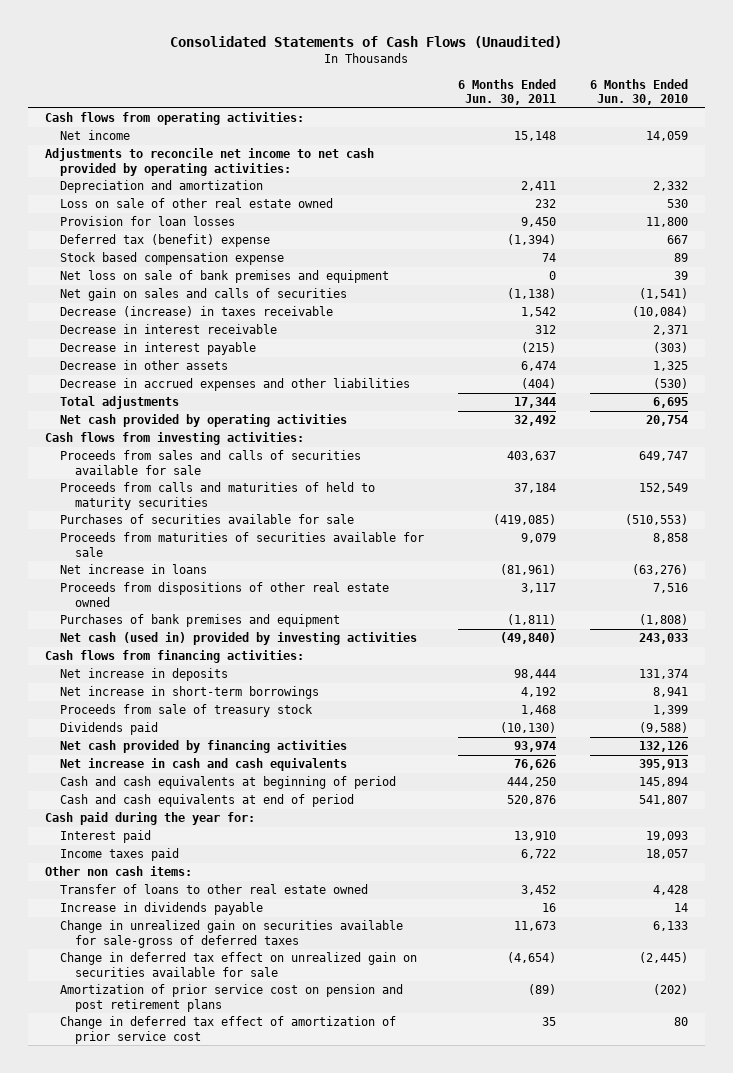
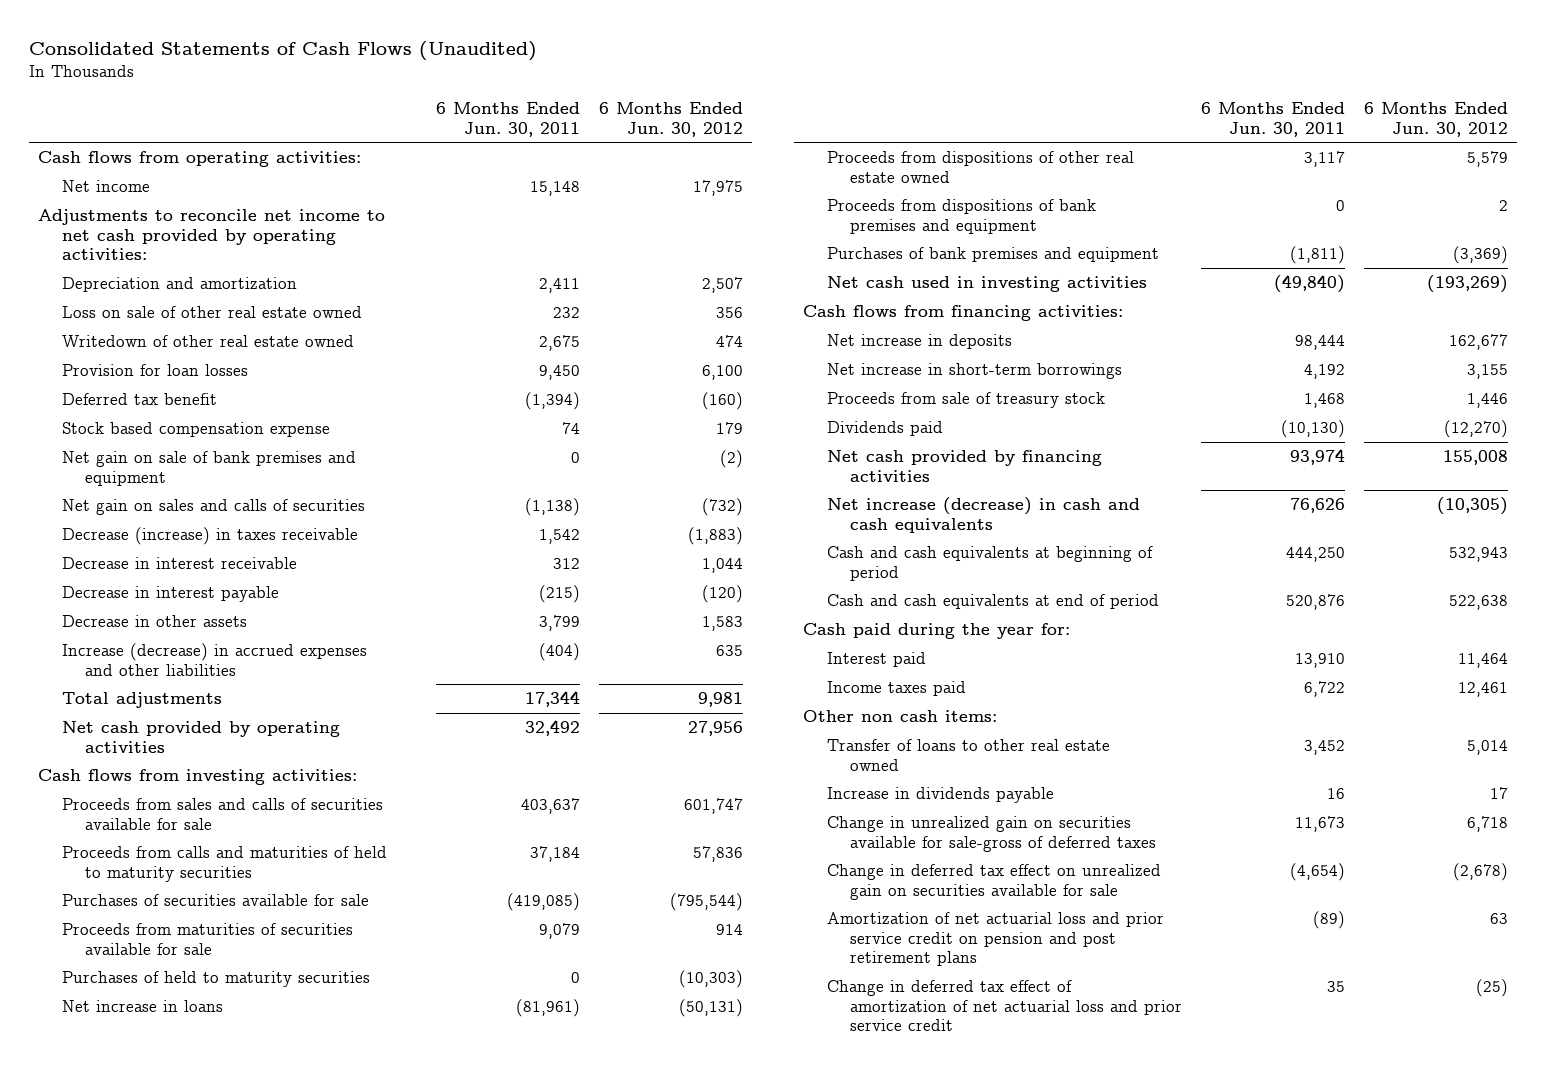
[589,79,688,106] 6 Months Ended Jun. 30, 2010 -> none
none -> [598,102,743,137] 6 Months Ended Jun. 30, 2012
none -> [61,335,354,348] Writedown of other real estate owned
[59,234,270,248] Deferred tax (benefit) expense -> [61,393,217,406] Deferred tax benefit
[59,270,389,284] Net loss on sale of bank premises and equipment -> [61,451,356,486] Net gain on sale of bank premises and equipment
[520,361,556,372] 6,474 -> [538,615,580,632] 3,799
[59,378,410,392] Decrease in accrued expenses and other liabilities -> [61,643,367,676] Increase (decrease) in accrued expenses and other liabilities
none -> [61,971,370,988] Purchases of held to maturity securities
none -> [826,199,1096,234] Proceeds from dispositions of bank premises and equipment
[59,632,417,646] Net cash (used in) provided by investing activities -> [826,276,1147,293] Net cash used in investing activities
[59,758,347,772] Net increase in cash and cash equivalents -> [826,497,1140,533] Net increase (decrease) in cash and cash equivalents
[59,984,403,1012] Amortization of prior service cost on pension and post retirement plans -> [826,912,1164,967] Amortization of net actuarial loss and prior service credit on pension and post retirement plans
[59,1016,396,1044] Change in deferred tax effect of amortization of prior service cost -> [826,980,1183,1032] Change in deferred tax effect of amortization of net actuarial loss and prior service credit

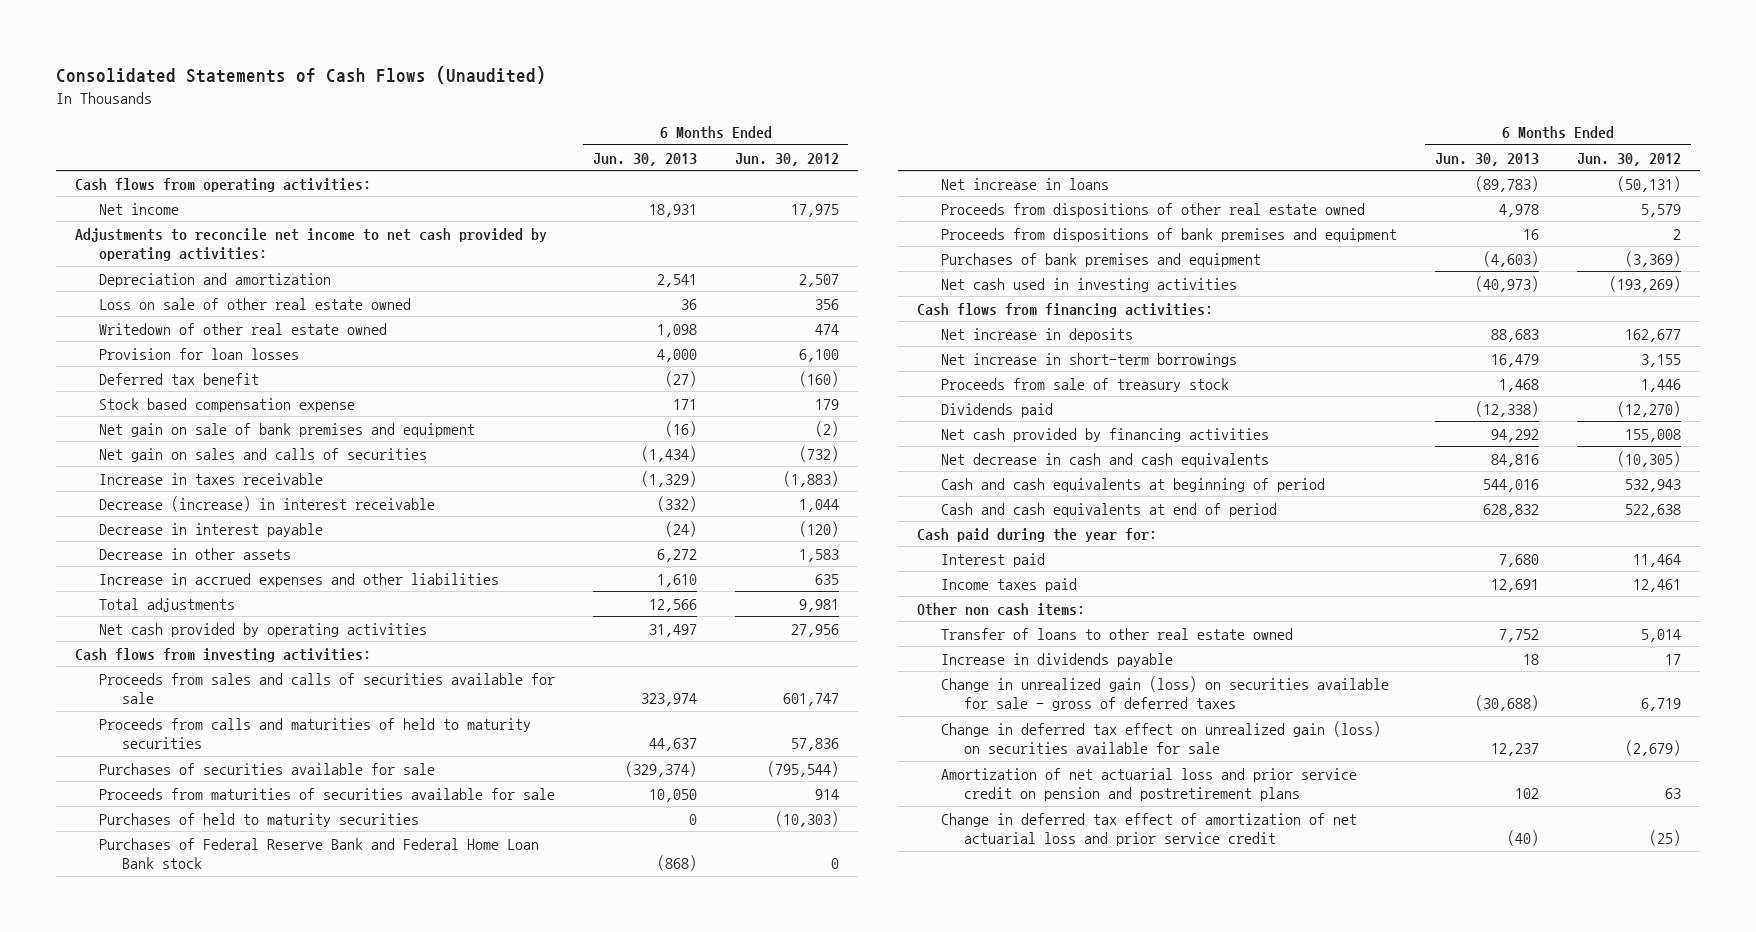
[435,102,580,137] 6 Months Ended Jun. 30, 2011 -> none
none -> [592,152,697,166] Jun. 30, 2013
[61,527,358,546] Decrease (increase) in taxes receivable -> [98,472,323,485] Increase in taxes receivable
[61,557,297,570] Decrease in interest receivable -> [98,495,435,512] Decrease (increase) in interest receivable
[61,643,367,676] Increase (decrease) in accrued expenses and other liabilities -> [98,572,499,587] Increase in accrued expenses and other liabilities
none -> [98,837,539,870] Purchases of Federal Reserve Bank and Federal Home Loan Bank stock
[826,497,1140,533] Net increase (decrease) in cash and cash equivalents -> [940,452,1269,467] Net decrease in cash and cash equivalents
[826,816,1157,852] Change in unrealized gain on securities available for sale-gross of deferred taxes -> [940,675,1389,712] Change in unrealized gain (loss) on securities available for sale - gross of deferred taxes
[1466,816,1508,833] 6,718 -> [1641,698,1682,712] 6,719
[826,864,1161,900] Change in deferred tax effect on unrealized gain on securities available for sale -> [940,720,1381,755] Change in deferred tax effect on unrealized gain (loss) on securities available for sale
[1452,863,1508,882] (2,678) -> [1625,740,1682,757] (2,679)
[826,912,1164,967] Amortization of net actuarial loss and prior service credit on pension and post retirement plans -> [940,767,1357,802] Amortization of net actuarial loss and prior service credit on pension and postretirement plans

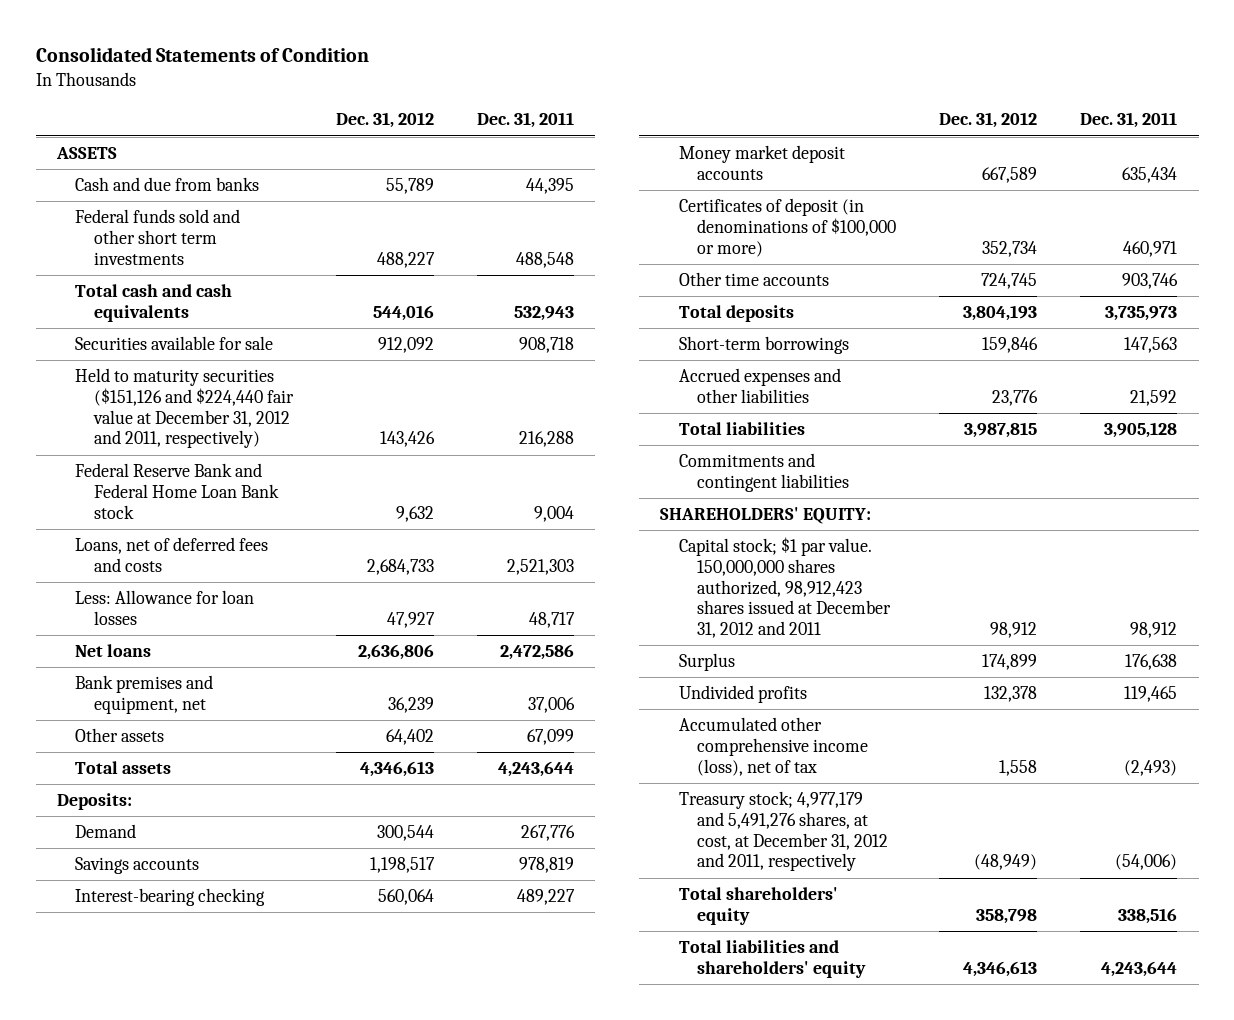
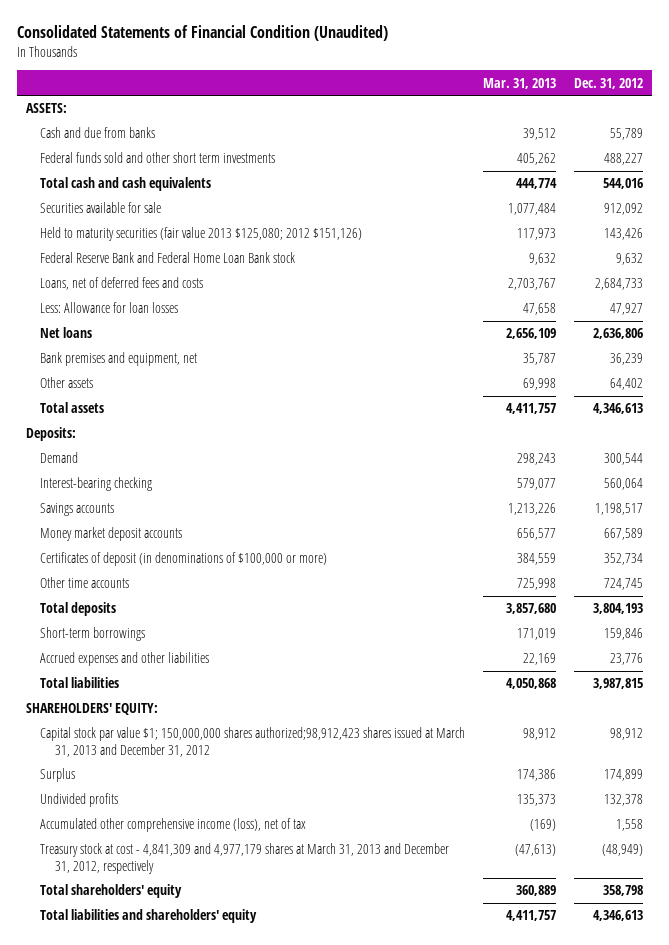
[35,47,369,63] Consolidated Statements of Condition -> [16,25,388,42] Consolidated Statements of Financial Condition (Unaudited)
[476,112,574,129] Dec. 31, 2011 -> none
none -> [483,77,557,89] Mar. 31, 2013
[56,147,118,160] ASSETS -> [25,103,67,114] ASSETS:
[75,368,294,449] Held to maturity securities ($151,126 and $224,440 fair value at December 31, 2012 and 2011, respectively) -> [40,227,363,242] Held to maturity securities (fair value 2013 $125,080; 2012 $151,126)
[75,857,200,875] Savings accounts -> [40,503,115,517] Savings accounts
[678,453,849,492] Commitments and contingent liabilities -> none
[678,537,891,639] Capital stock; $1 par value. 150,000,000 shares authorized, 98,912,423 shares issued at December 31, 2012 and 2011 -> [40,727,466,757] Capital stock par value $1; 150,000,000 shares authorized;98,912,423 shares issued at March 31, 2013 and December 31, 2012
[678,791,888,872] Treasury stock; 4,977,179 and 5,491,276 shares, at cost, at December 31, 2012 and 2011, respectively -> [40,843,450,874] Treasury stock at cost - 4,841,309 and 4,977,179 shares at March 31, 2013 and December 31, 2012, respectively

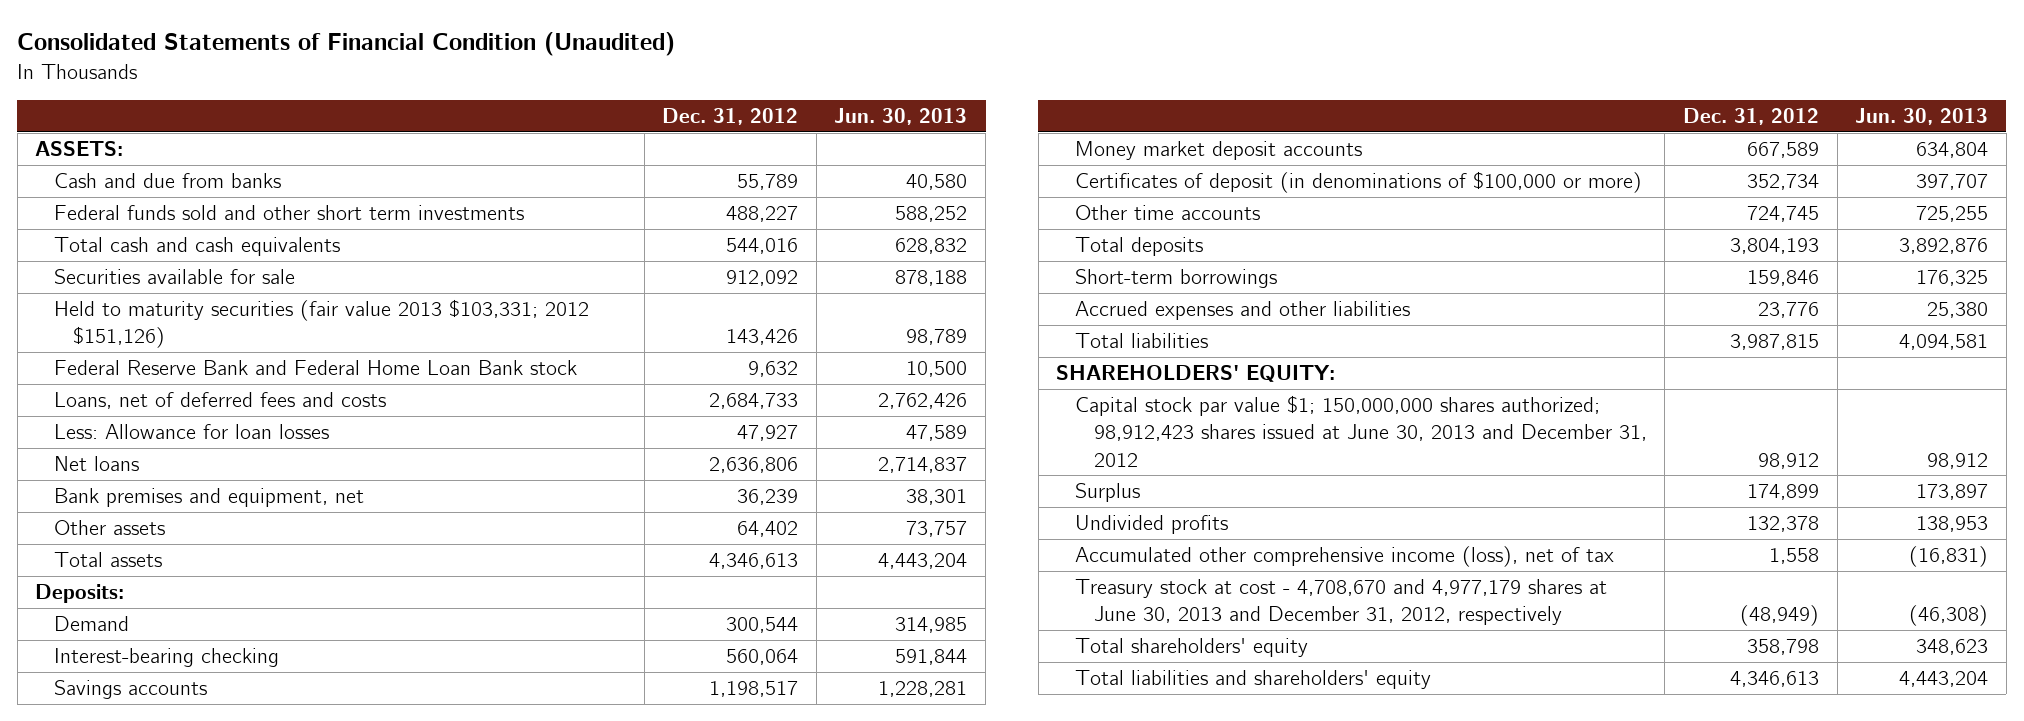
[483,77,557,89] Mar. 31, 2013 -> none
none -> [834,108,968,126] Jun. 30, 2013
[40,227,363,242] Held to maturity securities (fair value 2013 $125,080; 2012 $151,126) -> [54,299,590,349] Held to maturity securities (fair value 2013 $103,331; 2012 $151,126)
[40,727,466,757] Capital stock par value $1; 150,000,000 shares authorized;98,912,423 shares issued at March 31, 2013 and December 31, 2012 -> [1075,395,1647,467] Capital stock par value $1; 150,000,000 shares authorized; 98,912,423 shares issued at June 30, 2013 and December 31, 2012
[40,843,450,874] Treasury stock at cost - 4,841,309 and 4,977,179 shares at March 31, 2013 and December 31, 2012, respectively -> [1075,579,1608,626] Treasury stock at cost - 4,708,670 and 4,977,179 shares at June 30, 2013 and December 31, 2012, respectively

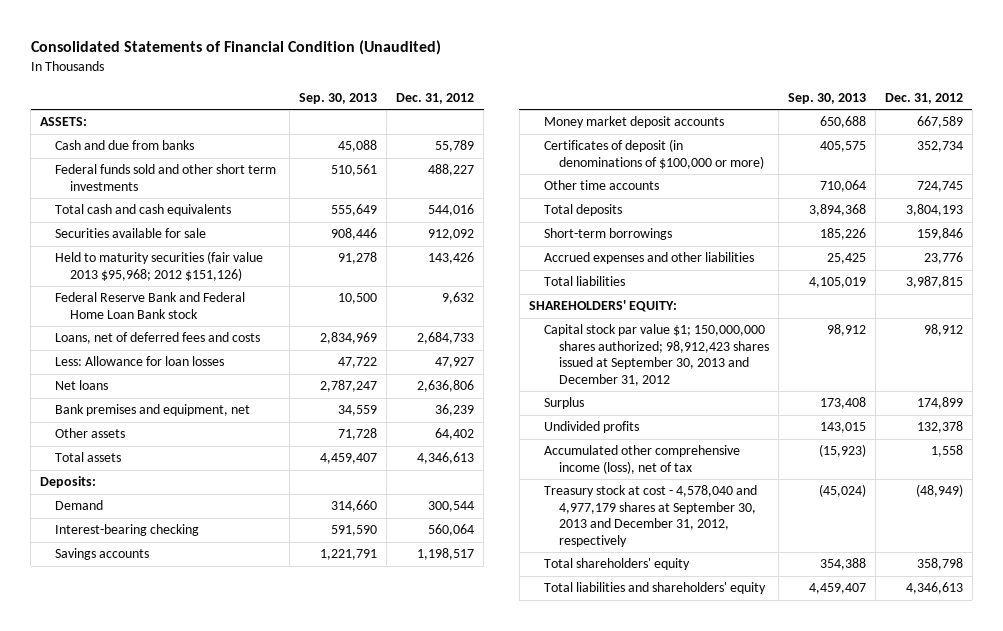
[834,108,968,126] Jun. 30, 2013 -> none
none -> [299,93,378,105] Sep. 30, 2013
[54,299,590,349] Held to maturity securities (fair value 2013 $103,331; 2012 $151,126) -> [55,251,264,281] Held to maturity securities (fair value 2013 $95,968; 2012 $151,126)
[1075,395,1647,467] Capital stock par value $1; 150,000,000 shares authorized; 98,912,423 shares issued at June 30, 2013 and December 31, 2012 -> [543,324,769,386] Capital stock par value $1; 150,000,000 shares authorized; 98,912,423 shares issued at September 30, 2013 and December 31, 2012
[1075,579,1608,626] Treasury stock at cost - 4,708,670 and 4,977,179 shares at June 30, 2013 and December 31, 2012, respectively -> [543,485,757,547] Treasury stock at cost - 4,578,040 and 4,977,179 shares at September 30, 2013 and December 31, 2012, respectively

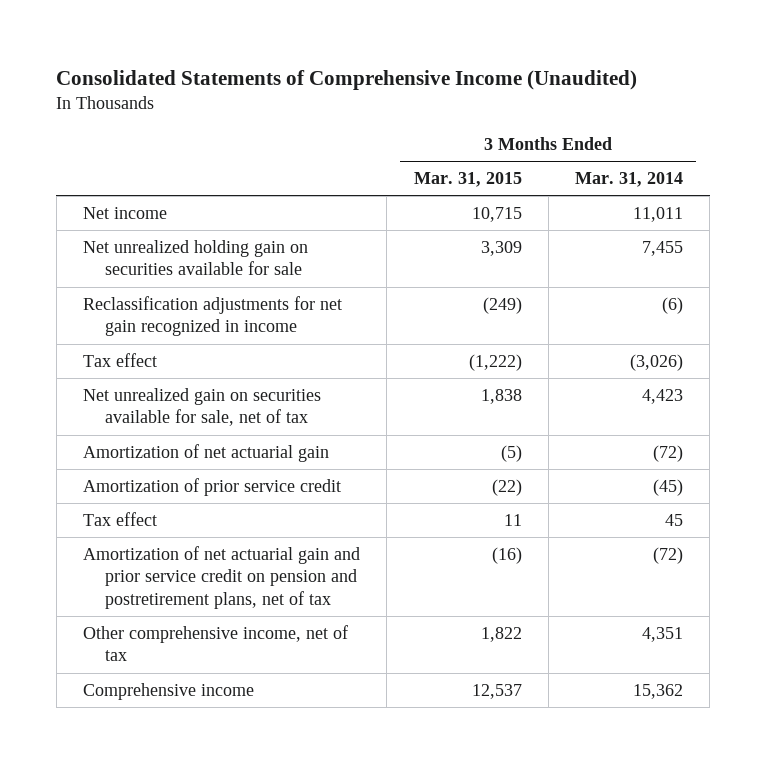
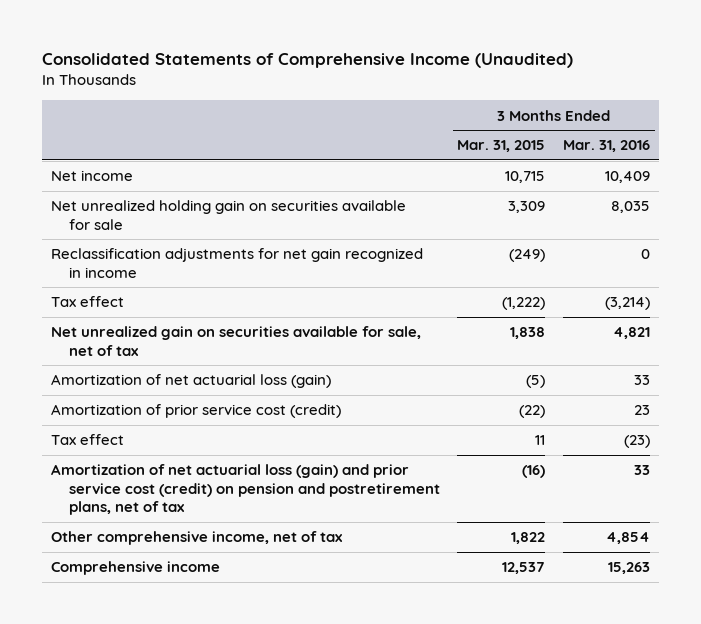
[575,171,684,187] Mar. 31, 2014 -> none
none -> [563,140,651,153] Mar. 31, 2016
[83,443,330,462] Amortization of net actuarial gain -> [50,374,331,389] Amortization of net actuarial loss (gain)
[83,477,342,496] Amortization of prior service credit -> [50,404,341,419] Amortization of prior service cost (credit)
[83,545,361,610] Amortization of net actuarial gain and prior service credit on pension and postretirement plans, net of tax -> [50,464,440,516] Amortization of net actuarial loss (gain) and prior service cost (credit) on pension and postretirement plans, net of tax

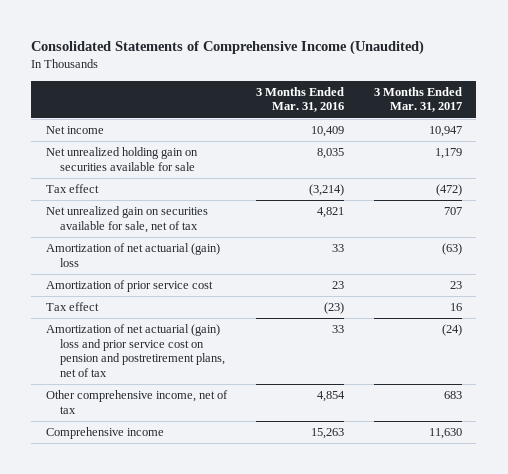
[457,140,546,153] Mar. 31, 2015 -> none
none -> [373,86,462,113] 3 Months Ended Mar. 31, 2017
[50,248,423,278] Reclassification adjustments for net gain recognized in income -> none
[50,374,331,389] Amortization of net actuarial loss (gain) -> [46,243,221,267] Amortization of net actuarial (gain) loss
[50,404,341,419] Amortization of prior service cost (credit) -> [46,280,214,293] Amortization of prior service cost
[50,464,440,516] Amortization of net actuarial loss (gain) and prior service cost (credit) on pension and postretirement plans, net of tax -> [46,324,226,378] Amortization of net actuarial (gain) loss and prior service cost on pension and postretirement plans, net of tax

